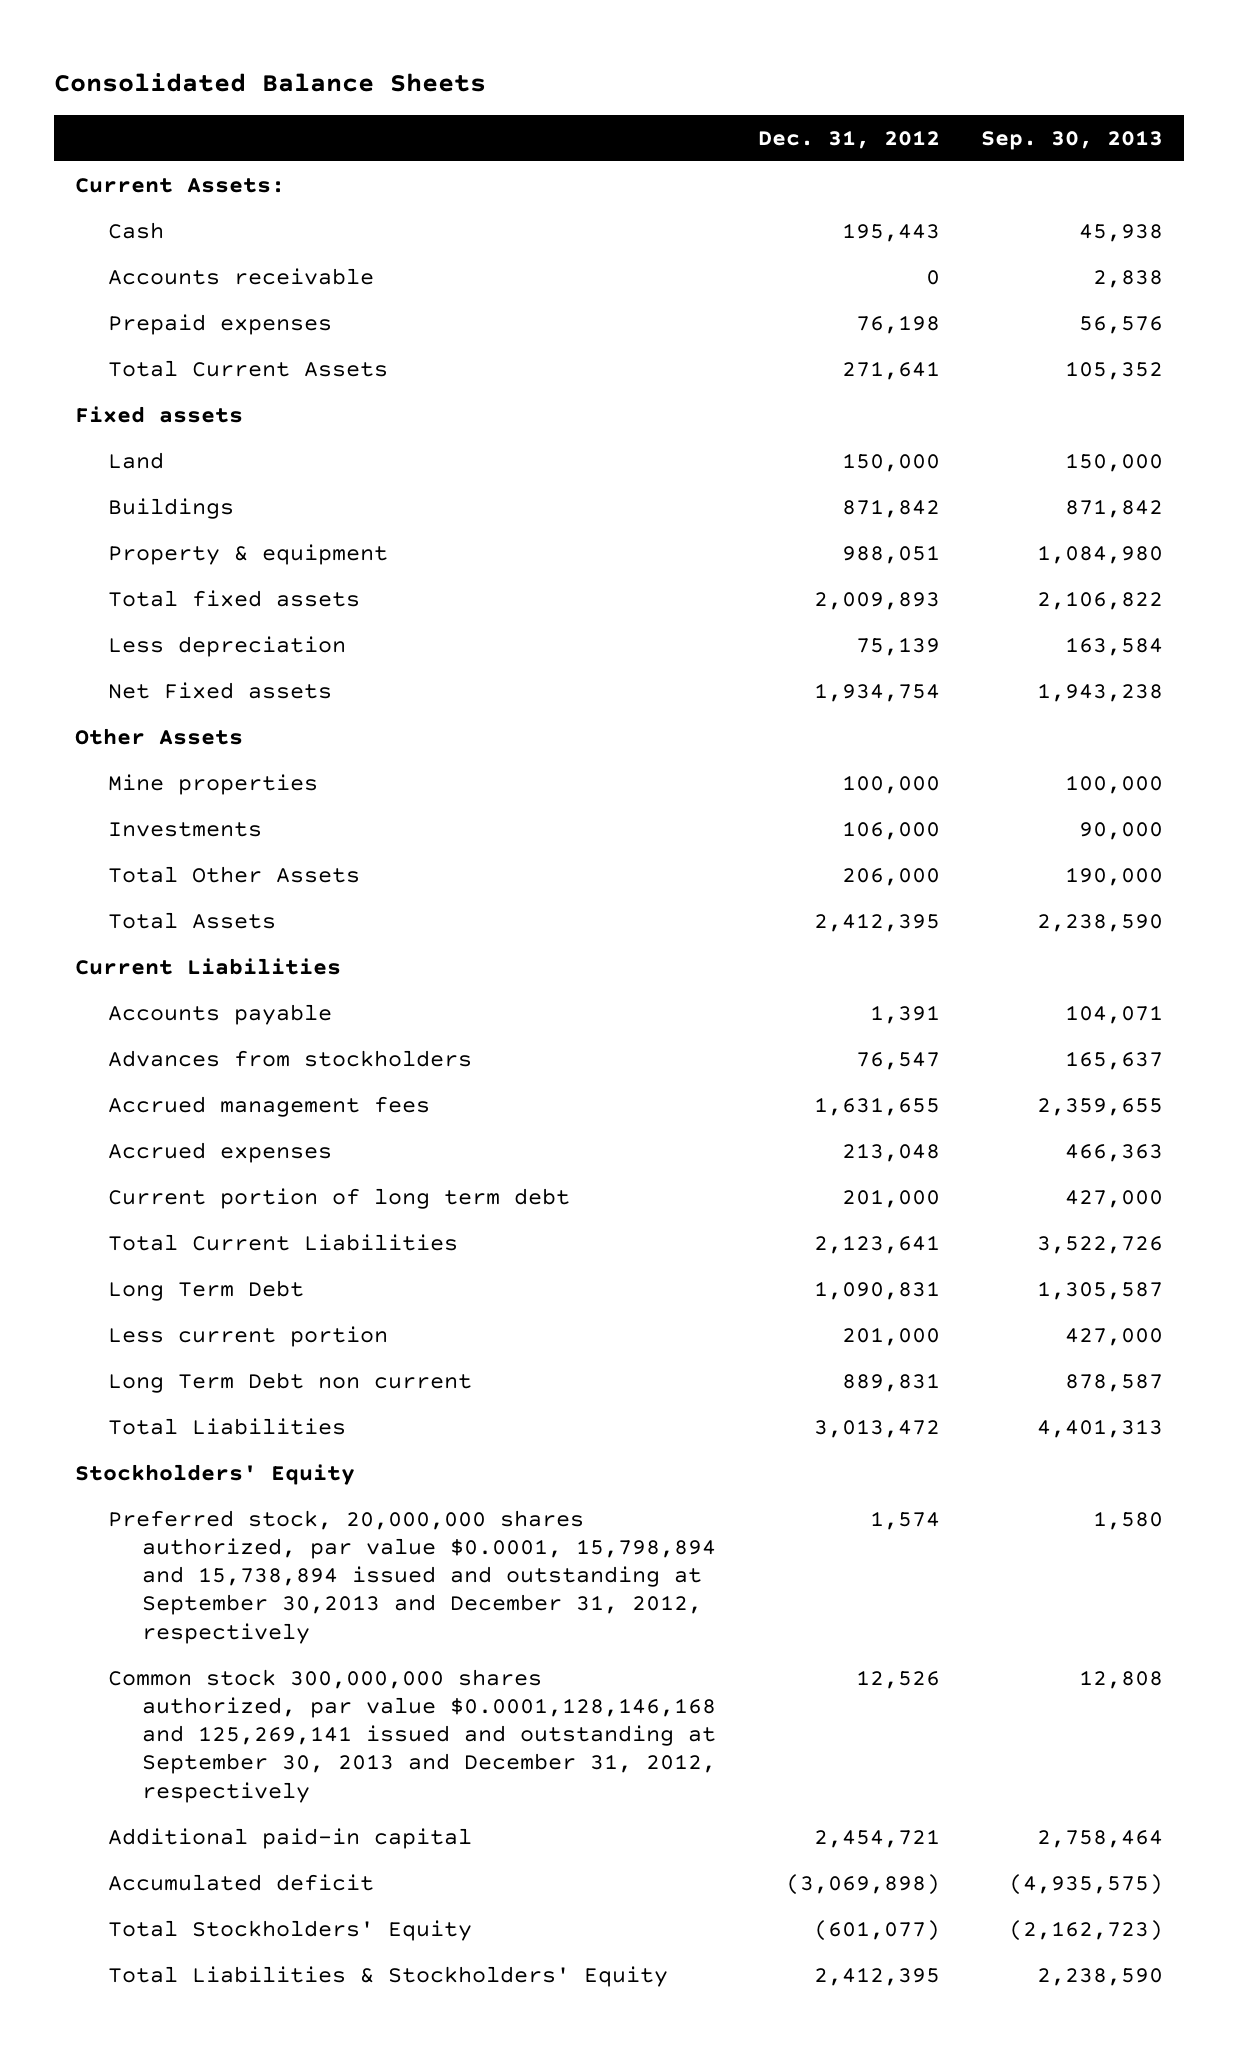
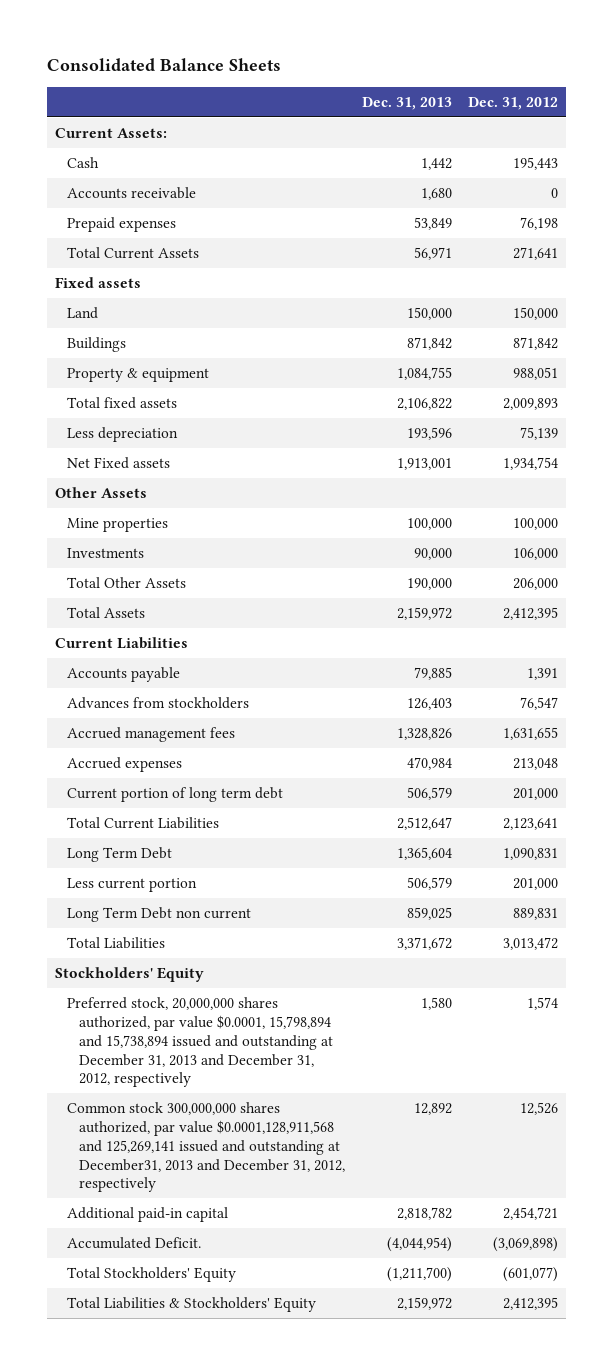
[981,129,1164,150] Sep. 30, 2013 -> none
none -> [361,96,452,110] Dec. 31, 2013
[108,1510,716,1644] Preferred stock, 20,000,000 shares authorized, par value $0.0001, 15,798,894 and 15,738,894 issued and outstanding at September 30,2013 and December 31, 2012, respectively -> [67,997,333,1088] Preferred stock, 20,000,000 shares authorized, par value $0.0001, 15,798,894 and 15,738,894 issued and outstanding at December 31, 2013 and December 31, 2012, respectively
[108,1669,716,1803] Common stock 300,000,000 shares authorized, par value $0.0001,128,146,168 and 125,269,141 issued and outstanding at September 30, 2013 and December 31, 2012, respectively -> [67,1102,345,1193] Common stock 300,000,000 shares authorized, par value $0.0001,128,911,568 and 125,269,141 issued and outstanding at December31, 2013 and December 31, 2012, respectively
[108,1874,375,1892] Accumulated deficit -> [67,1237,202,1250] Accumulated Deficit.

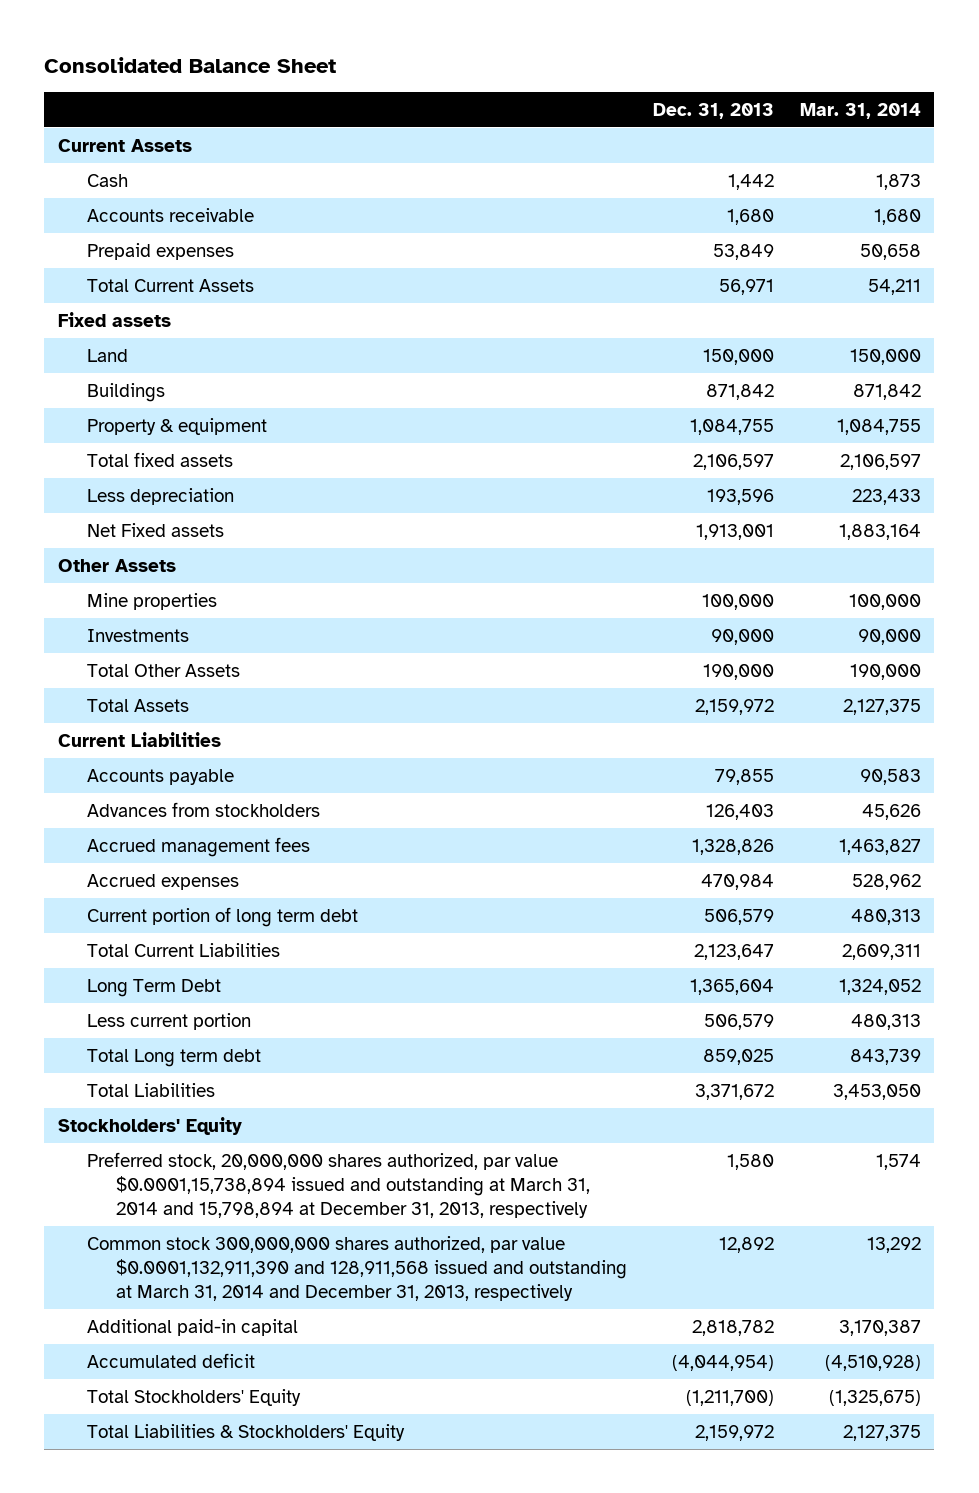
[46,58,281,72] Consolidated Balance Sheets -> [44,57,337,74] Consolidated Balance Sheet
[468,96,559,110] Dec. 31, 2012 -> none
none -> [800,102,922,119] Mar. 31, 2014
[55,128,168,139] Current Assets: -> [57,138,192,152] Current Assets
[396,398,452,411] 2,106,822 -> [693,453,775,470] 2,106,597
[413,667,452,681] 79,885 -> [715,768,775,785] 79,855
[396,817,452,831] 2,512,647 -> [694,943,775,960] 2,123,647
[67,907,252,923] Long Term Debt non current -> [86,1048,261,1067] Total Long term debt
[67,997,333,1088] Preferred stock, 20,000,000 shares authorized, par value $0.0001, 15,798,894 and 15,738,894 issued and outstanding at December 31, 2013 and December 31, 2012, respectively -> [86,1151,590,1218] Preferred stock, 20,000,000 shares authorized, par value $0.0001,15,738,894 issued and outstanding at March 31, 2014 and 15,798,894 at December 31, 2013, respectively
[67,1102,345,1193] Common stock 300,000,000 shares authorized, par value $0.0001,128,911,568 and 125,269,141 issued and outstanding at December31, 2013 and December 31, 2012, respectively -> [86,1235,627,1301] Common stock 300,000,000 shares authorized, par value $0.0001,132,911,390 and 128,911,568 issued and outstanding at March 31, 2014 and December 31, 2013, respectively
[67,1237,202,1250] Accumulated Deficit. -> [86,1352,255,1368] Accumulated deficit

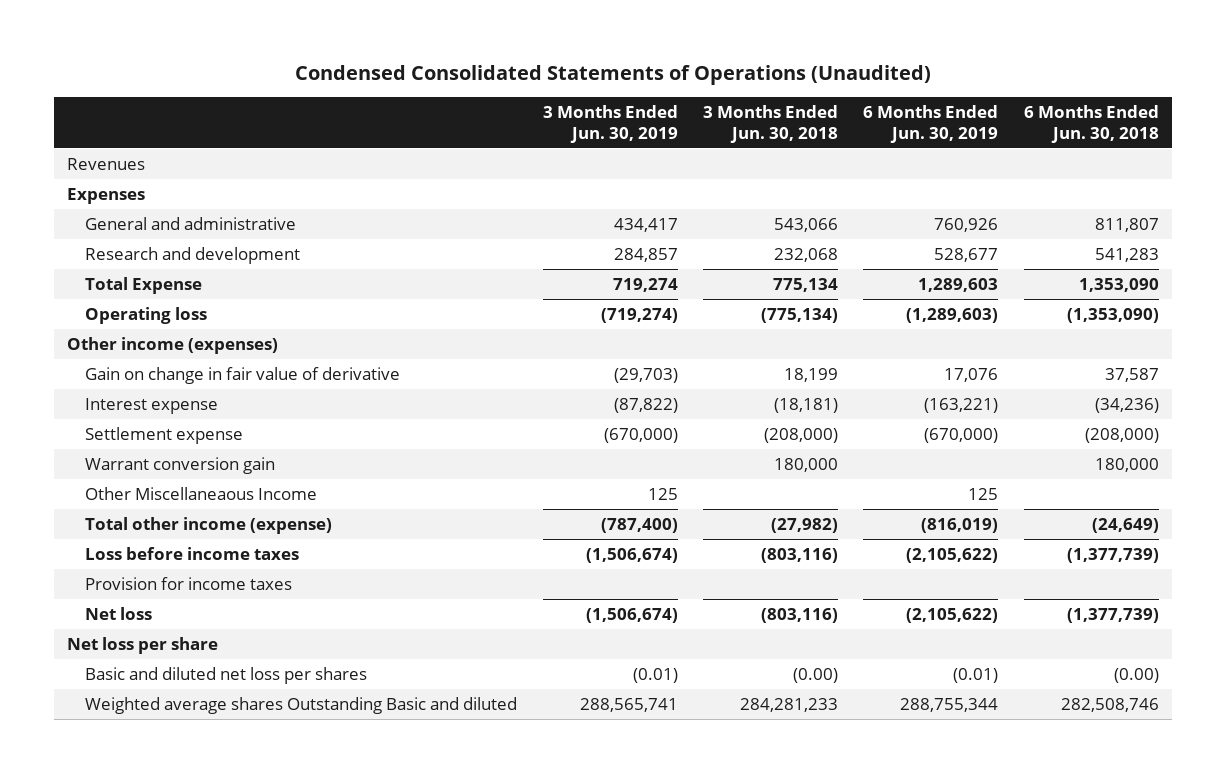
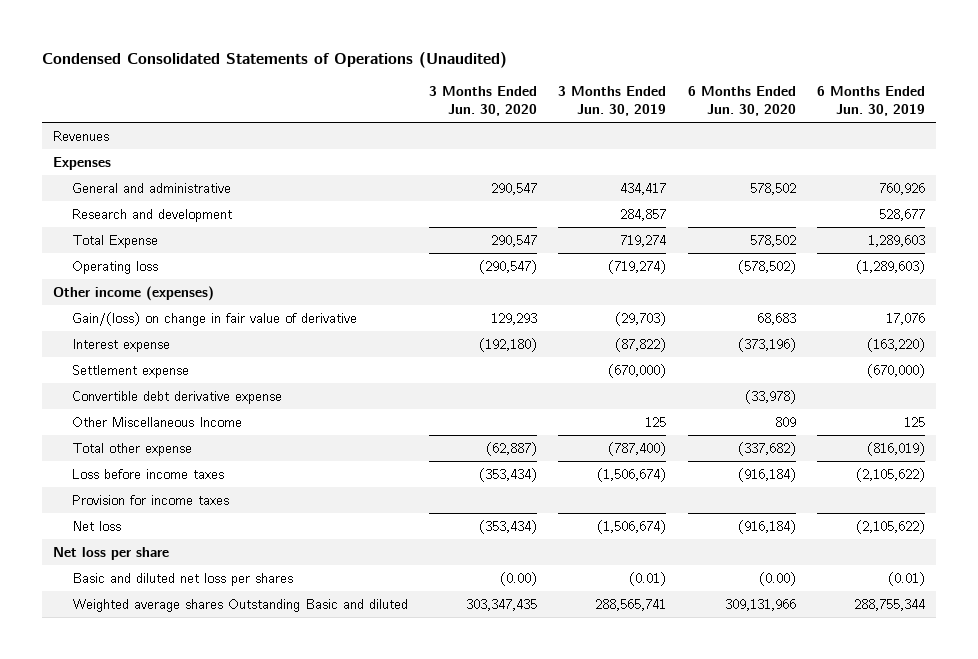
[703,104,839,143] 3 Months Ended Jun. 30, 2018 -> none
[1023,104,1159,143] 6 Months Ended Jun. 30, 2018 -> none
none -> [428,86,537,116] 3 Months Ended Jun. 30, 2020
none -> [687,86,796,116] 6 Months Ended Jun. 30, 2020
[85,366,401,384] Gain on change in fair value of derivative -> [71,311,357,326] Gain/(loss) on change in fair value of derivative
[924,397,999,413] (163,221) -> [866,337,925,352] (163,220)
[85,456,276,474] Warrant conversion gain -> none
none -> [71,390,282,404] Convertible debt derivative expense
[85,486,318,500] Other Miscellaneaous Income -> [71,416,242,427] Other Miscellaneous Income
[85,516,333,534] Total other income (expense) -> [71,442,192,456] Total other expense

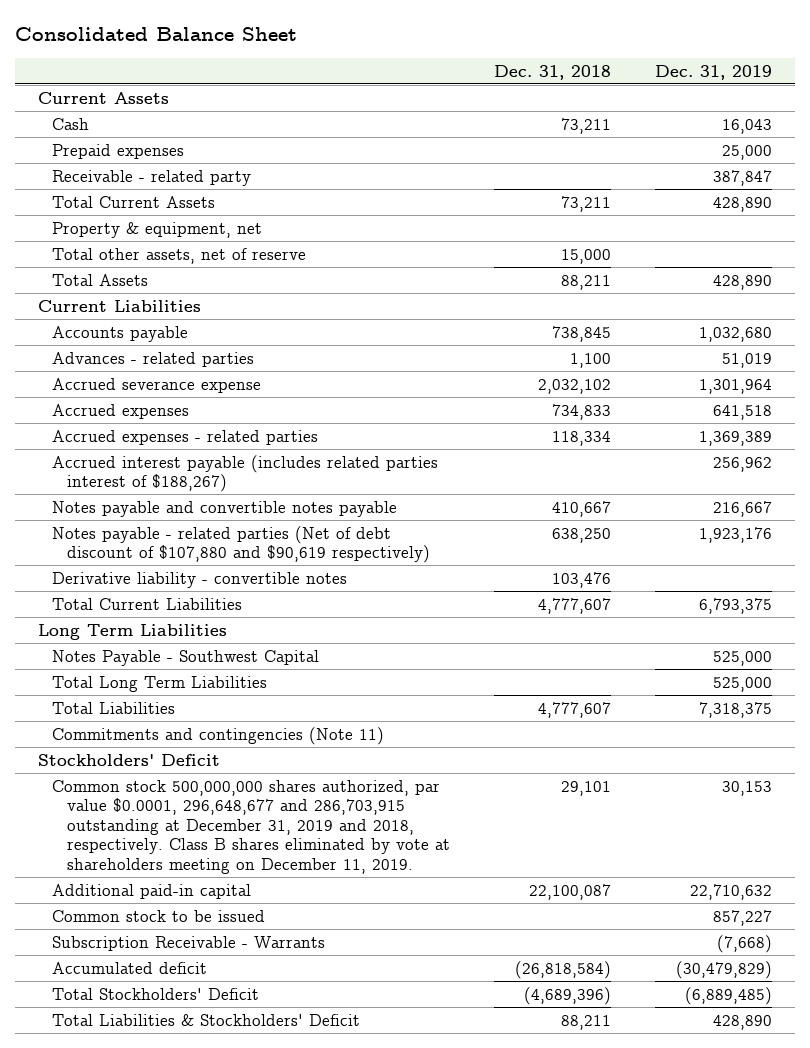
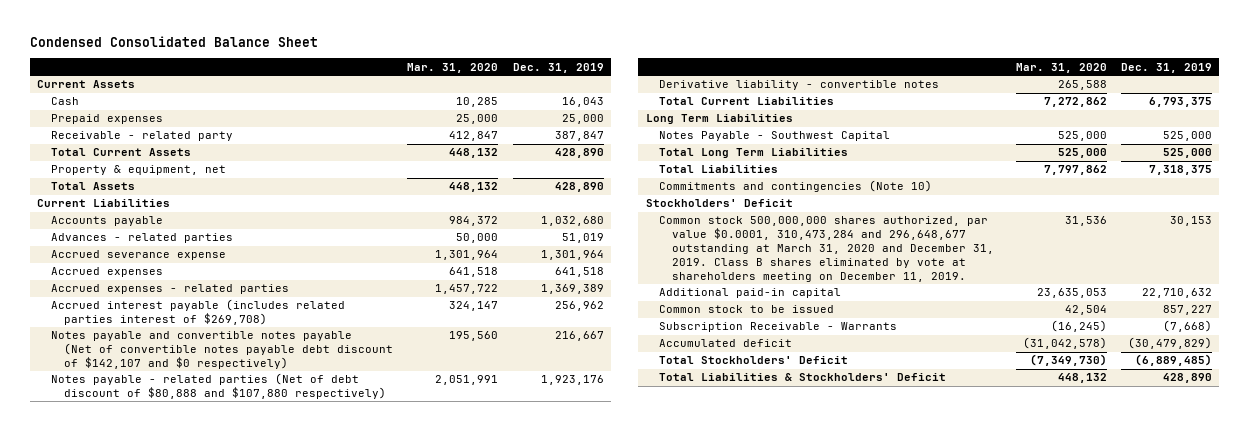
[15,27,298,42] Consolidated Balance Sheet -> [30,36,319,48] Condensed Consolidated Balance Sheet
[494,64,612,80] Dec. 31, 2018 -> none
none -> [407,62,499,73] Mar. 31, 2020
[52,247,307,264] Total other assets, net of reserve -> none
[52,454,439,493] Accrued interest payable (includes related parties interest of $188,267) -> [50,299,345,326] Accrued interest payable (includes related parties interest of $269,708)
[52,500,398,517] Notes payable and convertible notes payable -> [50,331,393,369] Notes payable and convertible notes payable (Net of convertible notes payable debt discount of $142,107 and $0 respectively)
[52,525,431,564] Notes payable - related parties (Net of debt discount of $107,880 and $90,619 respectively) -> [50,373,386,400] Notes payable - related parties (Net of debt discount of $80,888 and $107,880 respectively)
[52,726,385,745] Commitments and contingencies (Note 11) -> [659,180,933,193] Commitments and contingencies (Note 10)
[52,779,451,874] Common stock 500,000,000 shares authorized, par value $0.0001, 296,648,677 and 286,703,915 outstanding at December 31, 2019 and 2018, respectively. Class B shares eliminated by vote at shareholders meeting on December 11, 2019. -> [659,216,995,282] Common stock 500,000,000 shares authorized, par value $0.0001, 310,473,284 and 296,648,677 outstanding at March 31, 2020 and December 31, 2019. Class B shares eliminated by vote at shareholders meeting on December 11, 2019.

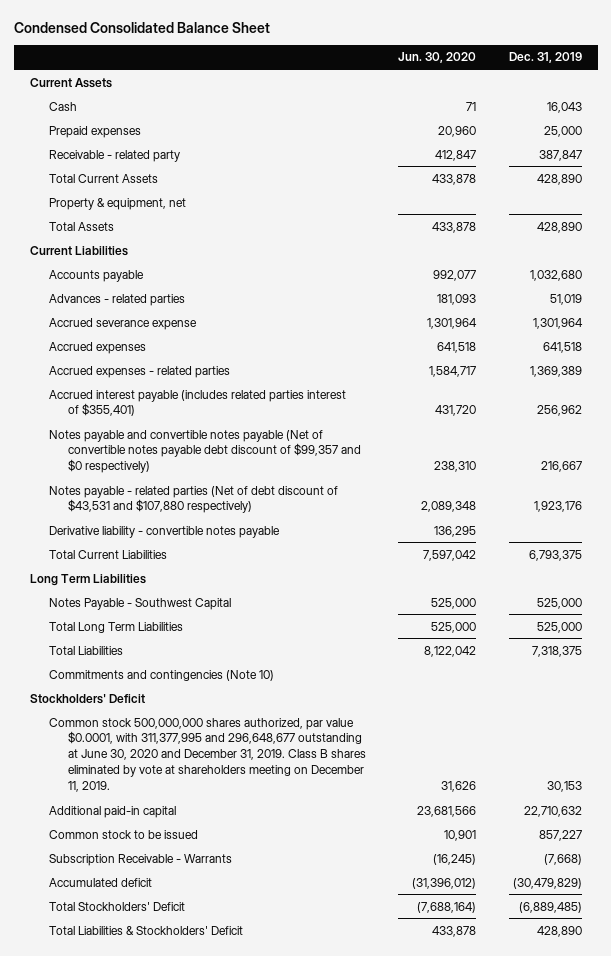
[407,62,499,73] Mar. 31, 2020 -> none
none -> [398,52,477,64] Jun. 30, 2020
[50,299,345,326] Accrued interest payable (includes related parties interest of $269,708) -> [48,389,346,417] Accrued interest payable (includes related parties interest of $355,401)
[50,331,393,369] Notes payable and convertible notes payable (Net of convertible notes payable debt discount of $142,107 and $0 respectively) -> [48,429,362,474] Notes payable and convertible notes payable (Net of convertible notes payable debt discount of $99,357 and $0 respectively)
[50,373,386,400] Notes payable - related parties (Net of debt discount of $80,888 and $107,880 respectively) -> [48,485,338,514] Notes payable - related parties (Net of debt discount of $43,531 and $107,880 respectively)
[659,80,940,91] Derivative liability - convertible notes -> [48,525,280,538] Derivative liability - convertible notes payable
[659,216,995,282] Common stock 500,000,000 shares authorized, par value $0.0001, 310,473,284 and 296,648,677 outstanding at March 31, 2020 and December 31, 2019. Class B shares eliminated by vote at shareholders meeting on December 11, 2019. -> [48,717,367,792] Common stock 500,000,000 shares authorized, par value $0.0001, with 311,377,995 and 296,648,677 outstanding at June 30, 2020 and December 31, 2019. Class B shares eliminated by vote at shareholders meeting on December 11, 2019.

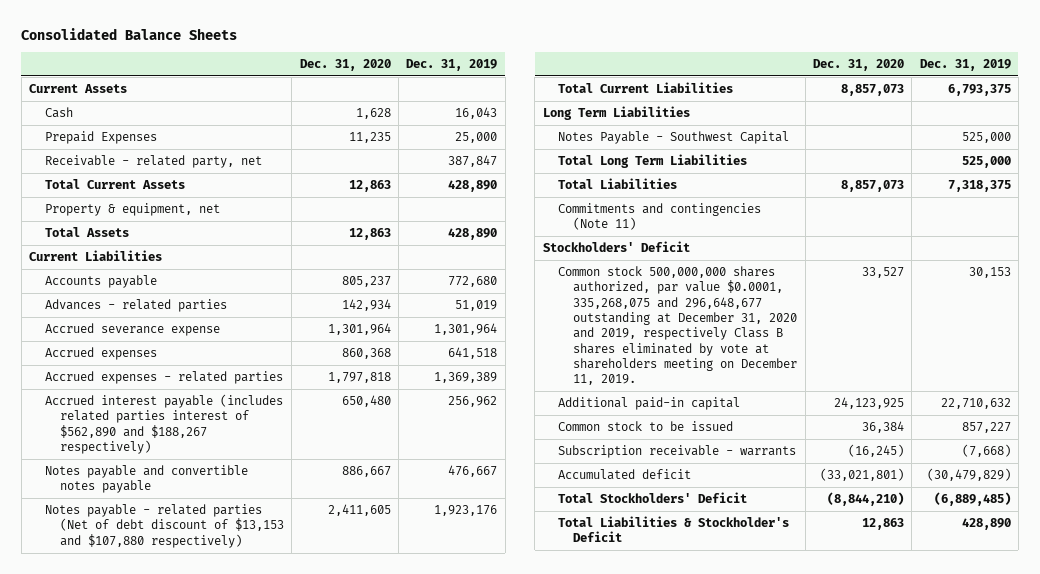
[13,21,270,33] Condensed Consolidated Balance Sheet -> [21,27,238,40] Consolidated Balance Sheets
[398,52,477,64] Jun. 30, 2020 -> none
none -> [299,58,391,71] Dec. 31, 2020
[48,125,141,138] Prepaid expenses -> [44,131,157,145] Prepaid Expenses
[48,149,180,162] Receivable - related party -> [44,155,262,169] Receivable - related party, net
[529,269,582,281] 1,032,680 -> [448,276,498,288] 772,680
[48,525,280,538] Derivative liability - convertible notes payable -> none
[48,389,346,417] Accrued interest payable (includes related parties interest of $355,401) -> [44,394,283,455] Accrued interest payable (includes related parties interest of $562,890 and $188,267 respectively)
[48,429,362,474] Notes payable and convertible notes payable (Net of convertible notes payable debt discount of $99,357 and $0 respectively) -> [44,465,248,494] Notes payable and convertible notes payable
[540,461,582,473] 216,667 -> [448,465,498,478] 476,667
[48,485,338,514] Notes payable - related parties (Net of debt discount of $43,531 and $107,880 respectively) -> [44,504,285,548] Notes payable - related parties (Net of debt discount of $13,153 and $107,880 respectively)
[48,669,274,681] Commitments and contingencies (Note 10) -> [557,203,761,231] Commitments and contingencies (Note 11)
[48,717,367,792] Common stock 500,000,000 shares authorized, par value $0.0001, with 311,377,995 and 296,648,677 outstanding at June 30, 2020 and December 31, 2019. Class B shares eliminated by vote at shareholders meeting on December 11, 2019. -> [557,266,798,386] Common stock 500,000,000 shares authorized, par value $0.0001, 335,268,075 and 296,648,677 outstanding at December 31, 2020 and 2019, respectively Class B shares eliminated by vote at shareholders meeting on December 11, 2019.
[48,853,232,866] Subscription Receivable - Warrants -> [557,445,796,459] Subscription receivable - warrants
[48,925,243,935] Total Liabilities & Stockholders' Deficit -> [557,516,789,543] Total Liabilities & Stockholder's Deficit

